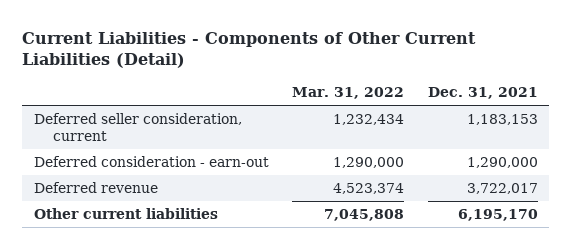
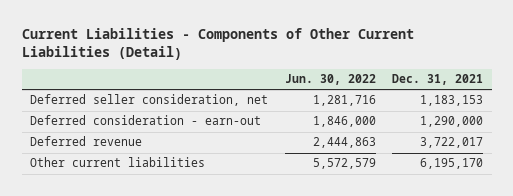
[292,87,405,100] Mar. 31, 2022 -> none
none -> [284,74,376,86] Jun. 30, 2022
[33,113,242,142] Deferred seller consideration, current -> [29,94,268,107] Deferred seller consideration, net

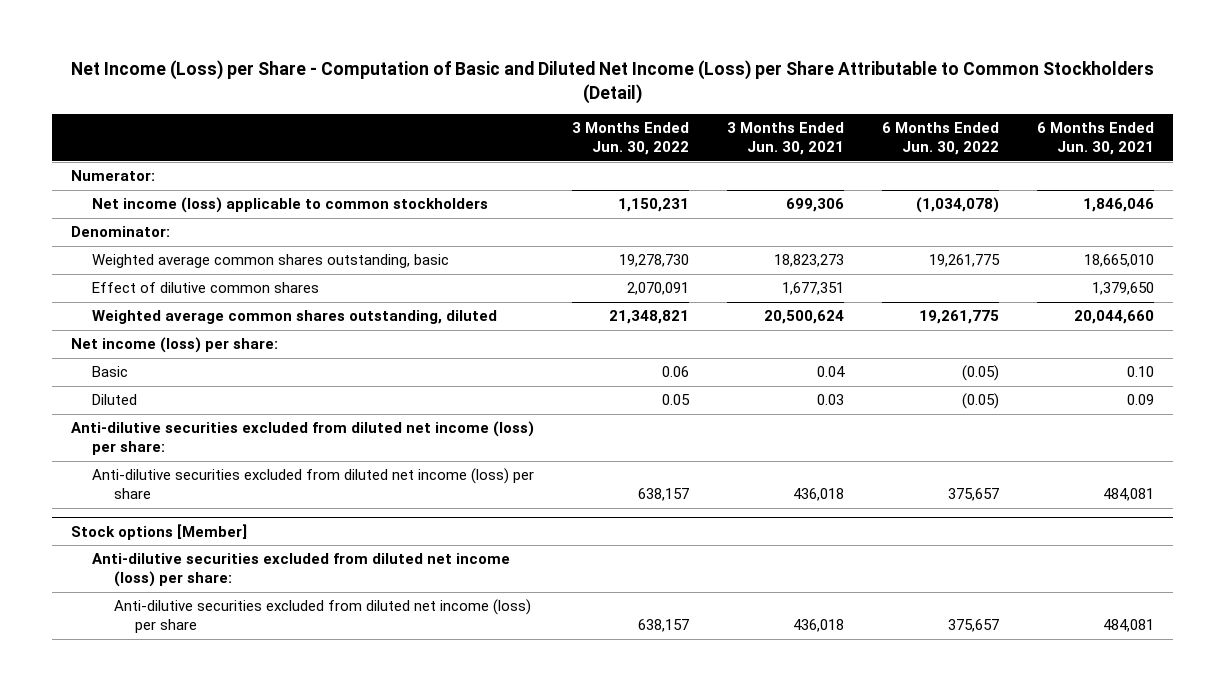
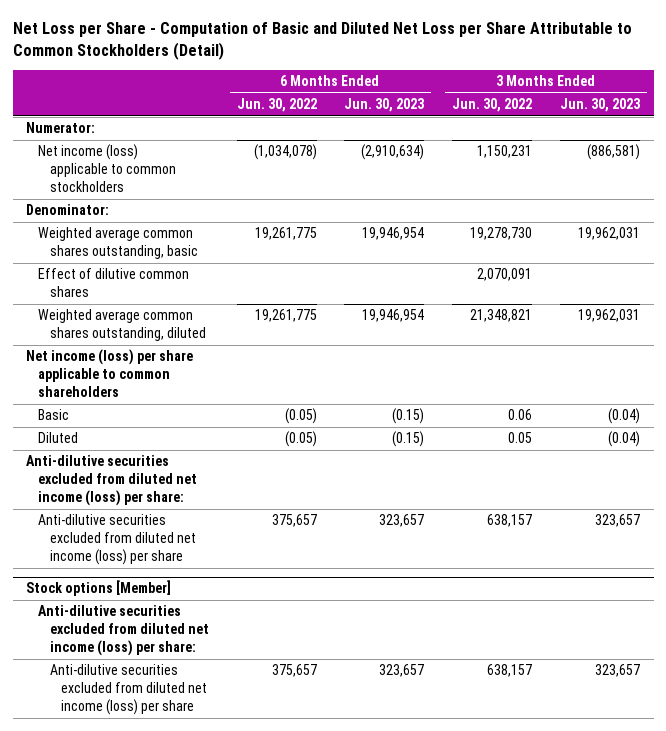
[70,60,1154,104] Net Income (Loss) per Share - Computation of Basic and Diluted Net Income (Loss) per Share Attributable to Common Stockholders (Detail) -> [12,22,632,60] Net Loss per Share - Computation of Basic and Diluted Net Loss per Share Attributable to Common Stockholders (Detail)
[727,122,845,155] 3 Months Ended Jun. 30, 2021 -> none
[1037,122,1155,155] 6 Months Ended Jun. 30, 2021 -> none
none -> [344,98,425,113] Jun. 30, 2023
none -> [559,98,640,113] Jun. 30, 2023
[70,337,278,354] Net income (loss) per share: -> [26,349,194,398] Net income (loss) per share applicable to common shareholders

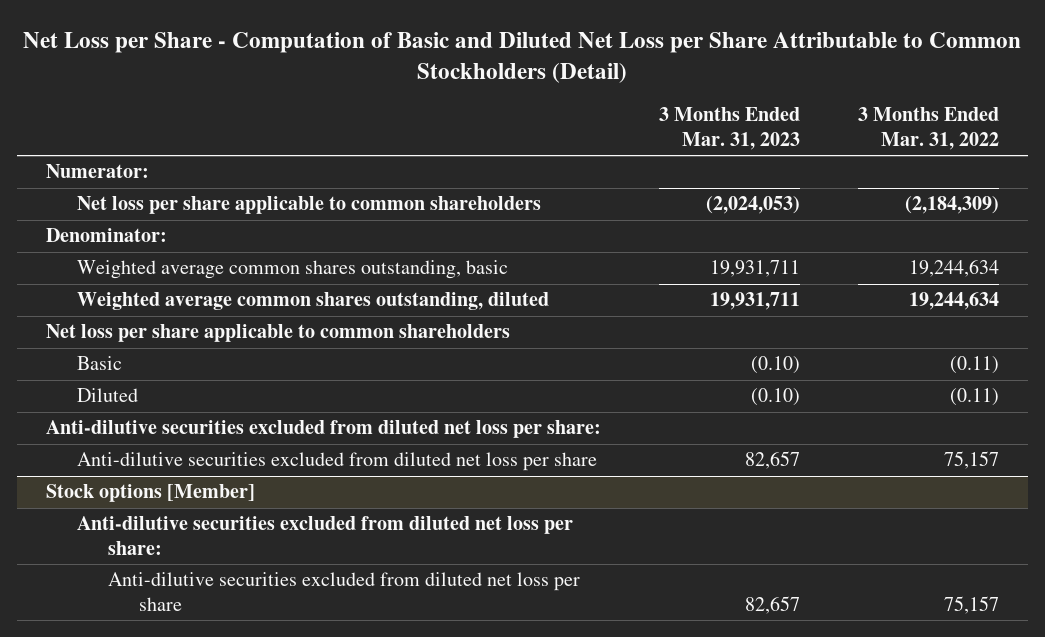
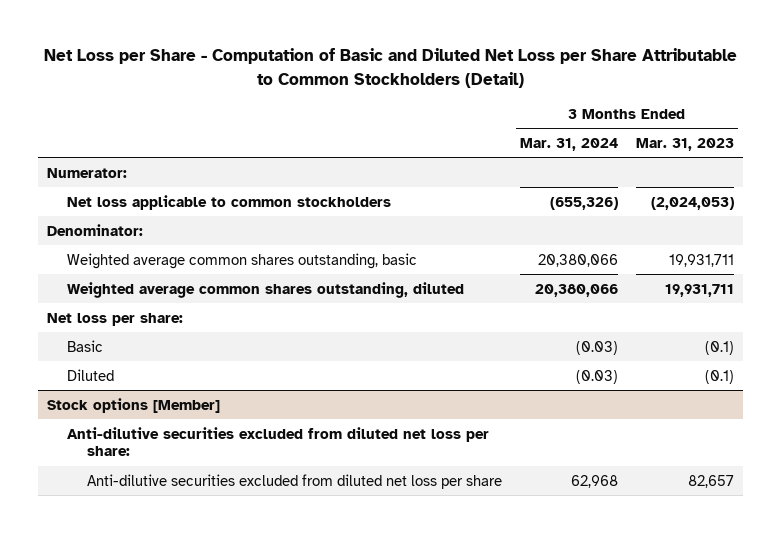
[857,107,999,151] 3 Months Ended Mar. 31, 2022 -> none
none -> [519,137,618,151] Mar. 31, 2024
[77,196,542,215] Net loss per share applicable to common shareholders -> [67,194,392,210] Net loss applicable to common stockholders
[46,420,602,439] Anti-dilutive securities excluded from diluted net loss per share: -> none
[77,452,598,472] Anti-dilutive securities excluded from diluted net loss per share -> none
[46,324,511,343] Net loss per share applicable to common shareholders -> [47,312,184,326] Net loss per share:
[750,356,800,375] (0.10) -> [704,340,734,355] (0.1)
[750,388,800,407] (0.10) -> [704,369,734,384] (0.1)

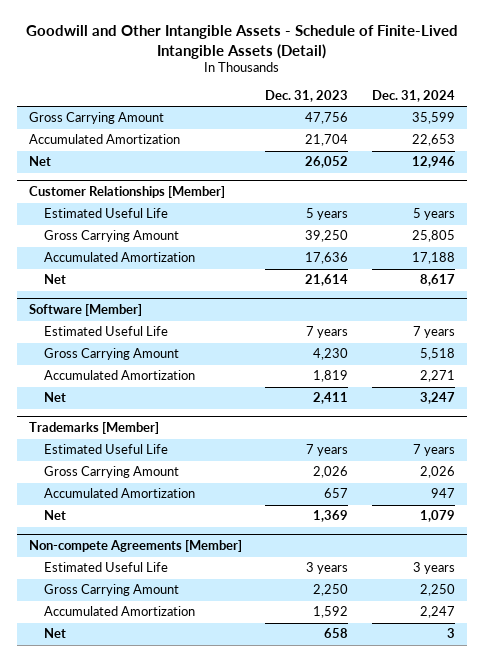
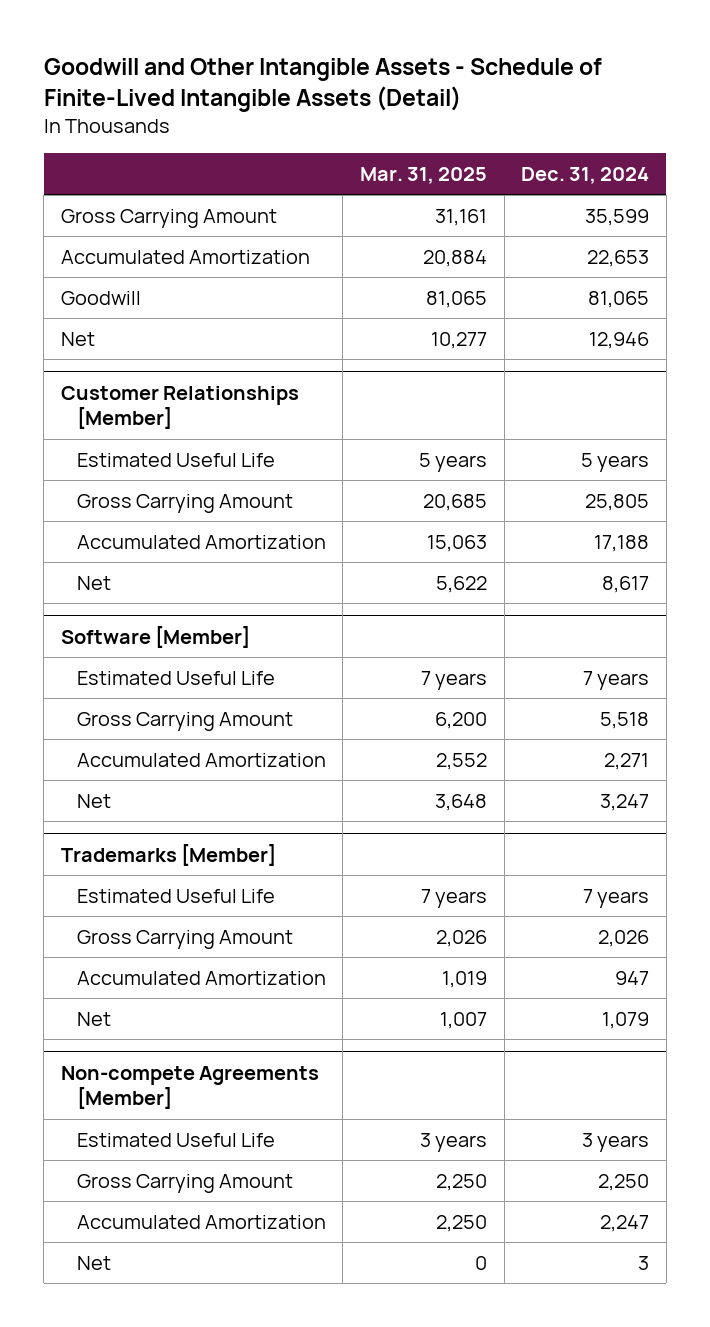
[265,90,349,103] Dec. 31, 2023 -> none
none -> [359,166,487,184] Mar. 31, 2025
none -> [60,290,141,305] Goodwill

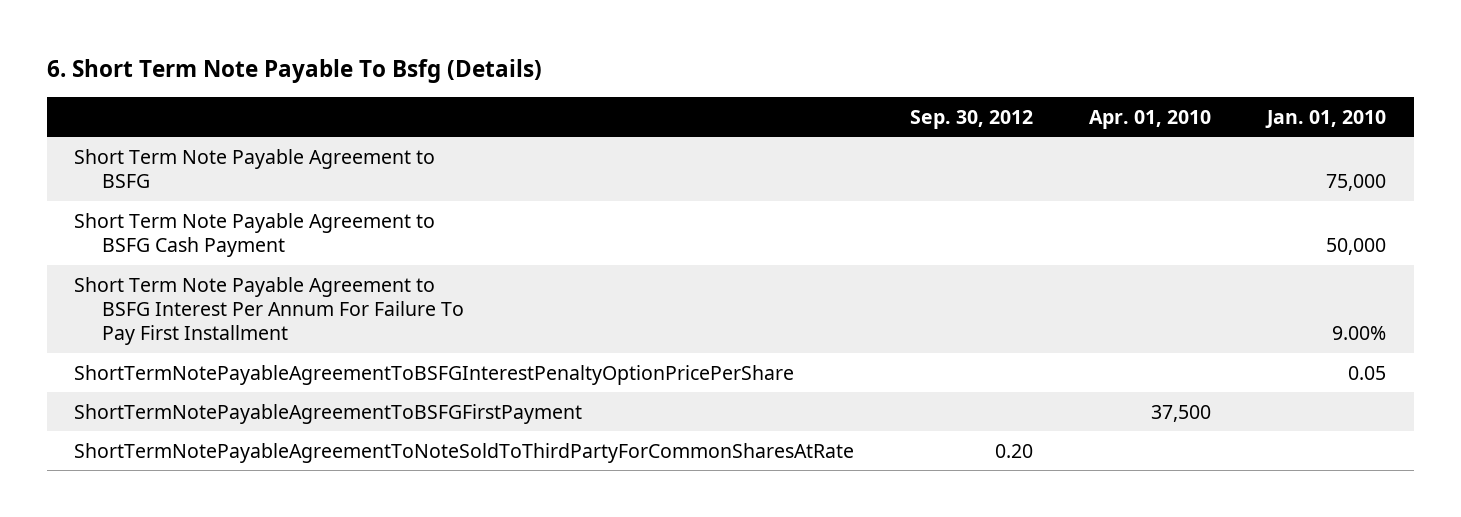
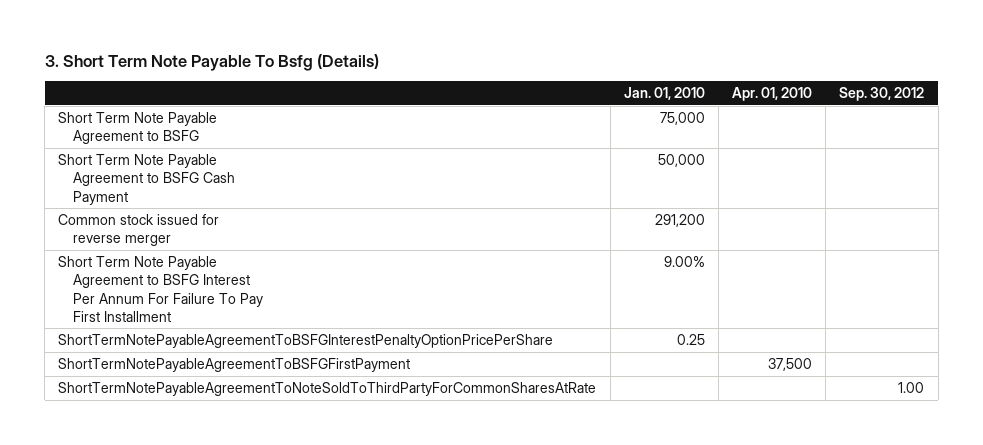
[46,59,542,84] 6. Short Term Note Payable To Bsfg (Details) -> [44,53,379,71] 3. Short Term Note Payable To Bsfg (Details)
none -> [58,213,220,247] Common stock issued for reverse merger
[1348,365,1387,380] 0.05 -> [676,333,705,345] 0.25
[995,443,1034,458] 0.20 -> [898,381,925,393] 1.00

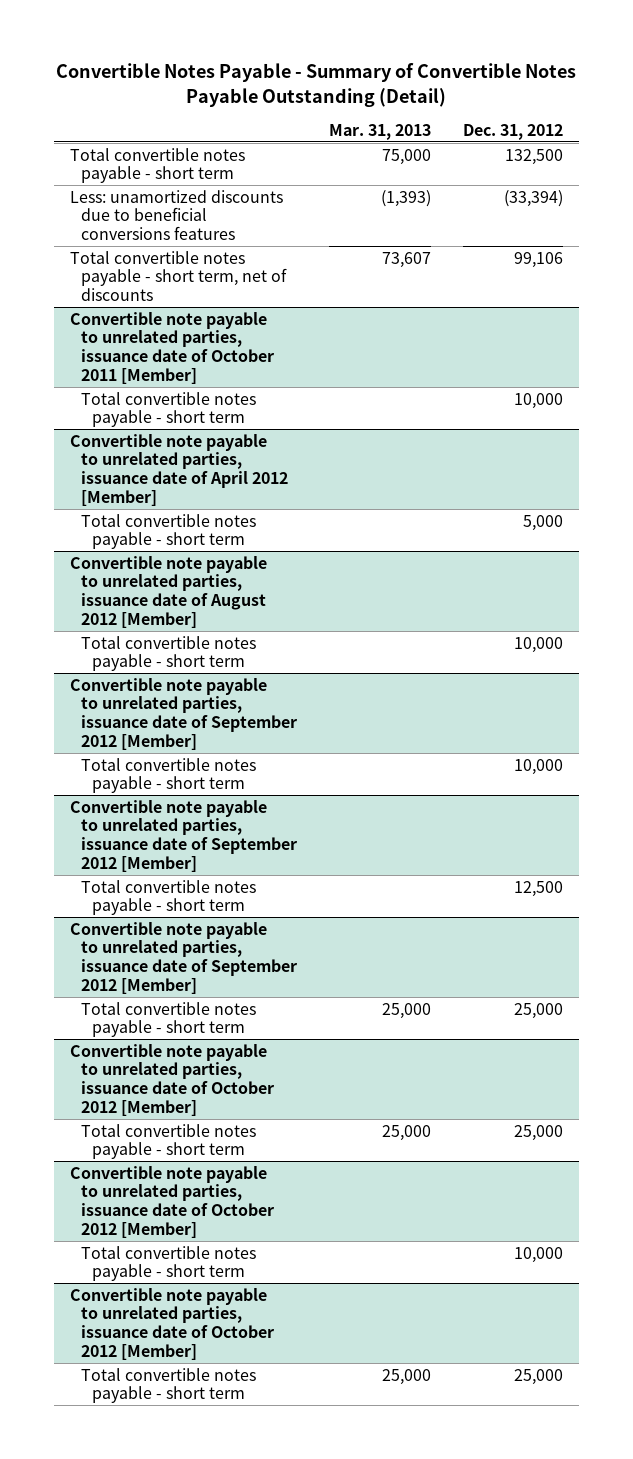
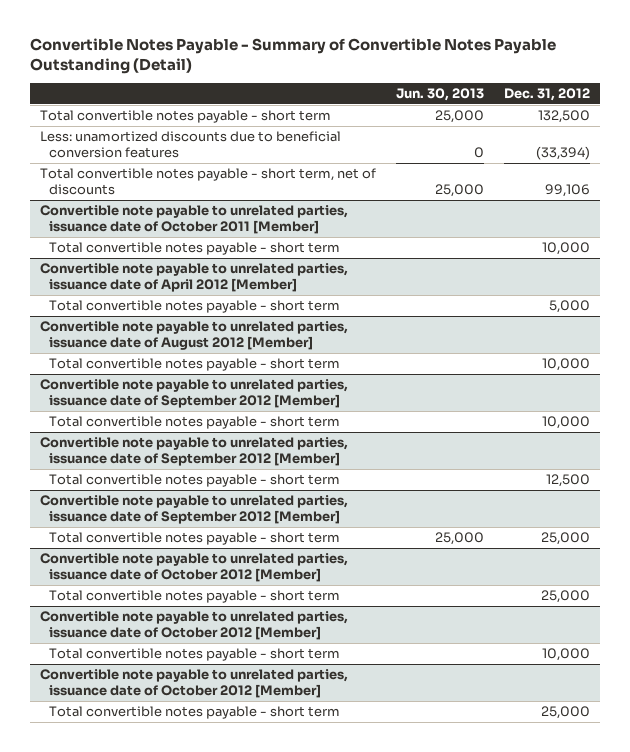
[329,123,432,140] Mar. 31, 2013 -> none
none -> [396,88,485,102] Jun. 30, 2013
[69,189,283,240] Less: unamortized discounts due to beneficial conversions features -> [40,131,342,159] Less: unamortized discounts due to beneficial conversion features

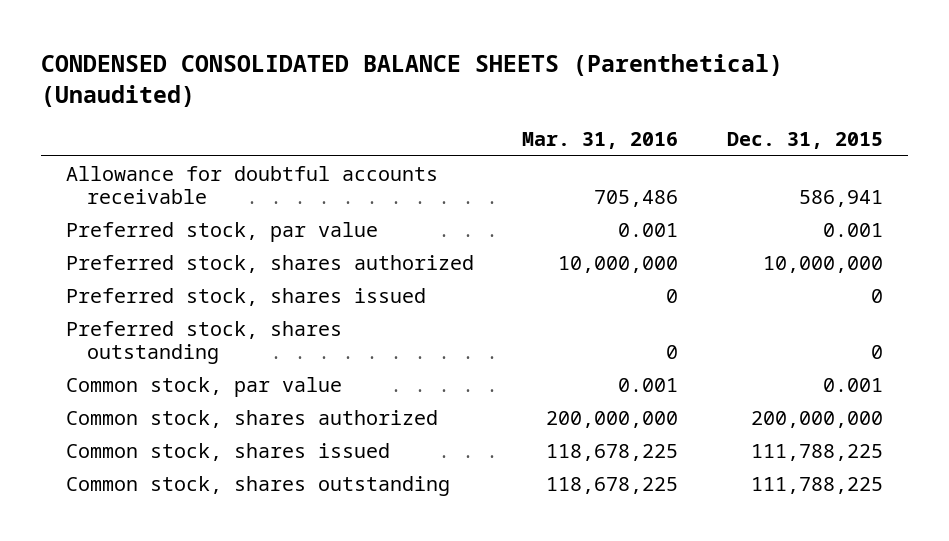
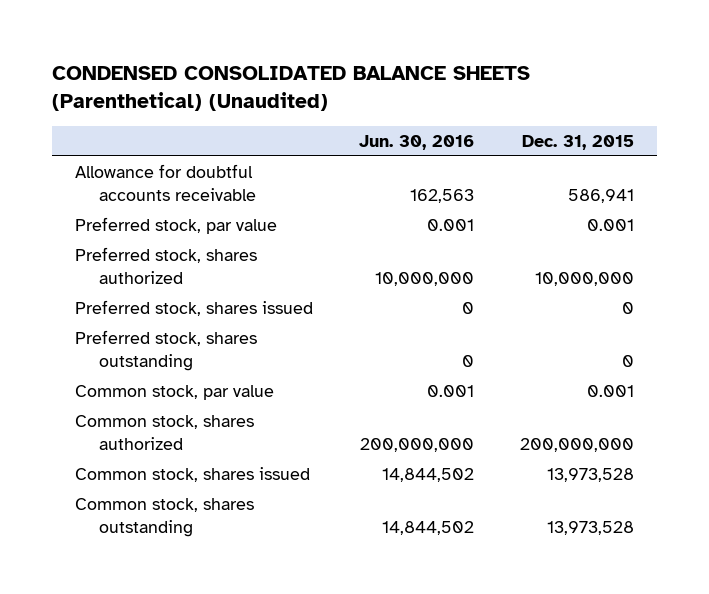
[522,132,679,150] Mar. 31, 2016 -> none
none -> [358,135,474,151] Jun. 30, 2016
[751,443,884,461] 111,788,225 -> [546,467,634,482] 13,973,528
[751,476,884,494] 111,788,225 -> [546,521,634,536] 13,973,528

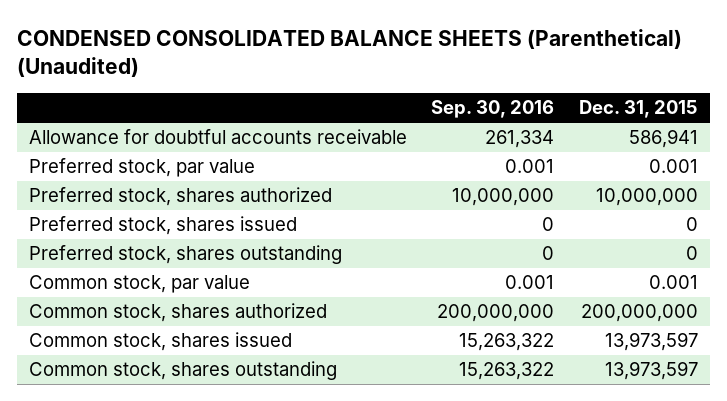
[358,135,474,151] Jun. 30, 2016 -> none
none -> [431,100,555,119] Sep. 30, 2016
[546,467,634,482] 13,973,528 -> [604,332,698,352] 13,973,597
[546,521,634,536] 13,973,528 -> [604,361,698,381] 13,973,597

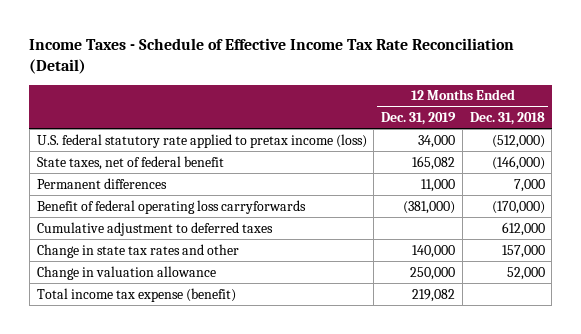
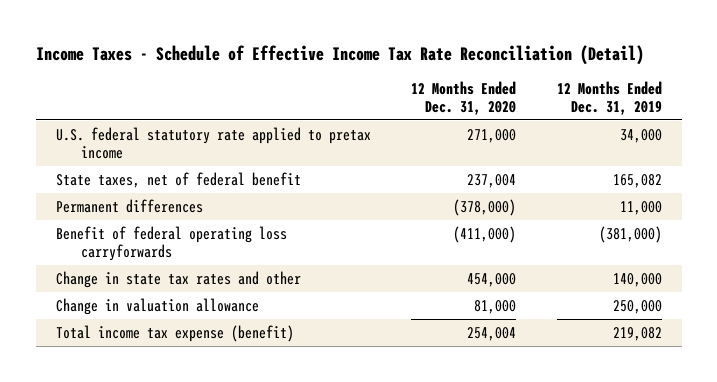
[469,112,545,126] Dec. 31, 2018 -> none
none -> [411,81,517,115] 12 Months Ended Dec. 31, 2020
[36,133,367,148] U.S. federal statutory rate applied to pretax income (loss) -> [55,126,371,159] U.S. federal statutory rate applied to pretax income
[36,221,273,236] Cumulative adjustment to deferred taxes -> none

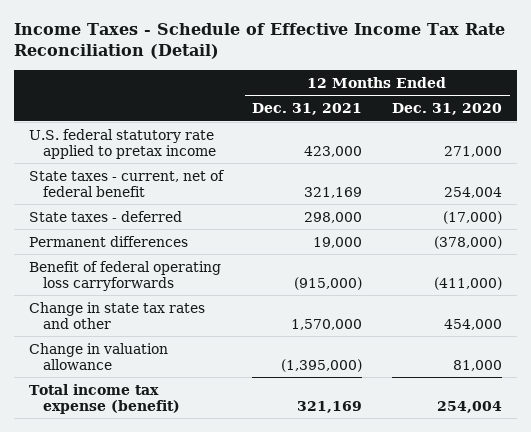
[556,81,662,115] 12 Months Ended Dec. 31, 2019 -> none
none -> [252,103,363,116] Dec. 31, 2021
[55,171,301,188] State taxes, net of federal benefit -> [28,169,225,197] State taxes - current, net of federal benefit
[467,173,517,188] 237,004 -> [444,186,503,198] 254,004
none -> [28,210,182,222] State taxes - deferred

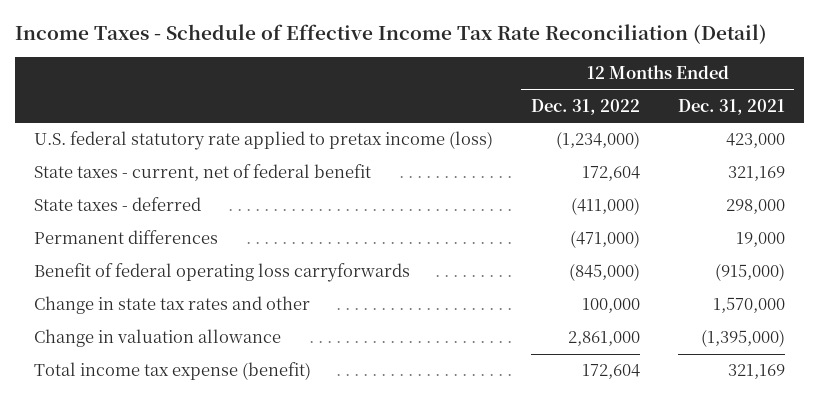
[392,103,503,116] Dec. 31, 2020 -> none
none -> [530,98,640,115] Dec. 31, 2022
[28,128,216,159] U.S. federal statutory rate applied to pretax income -> [33,131,493,151] U.S. federal statutory rate applied to pretax income (loss)

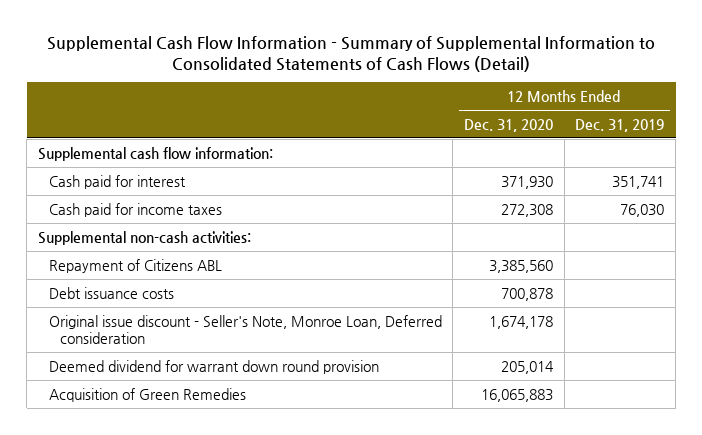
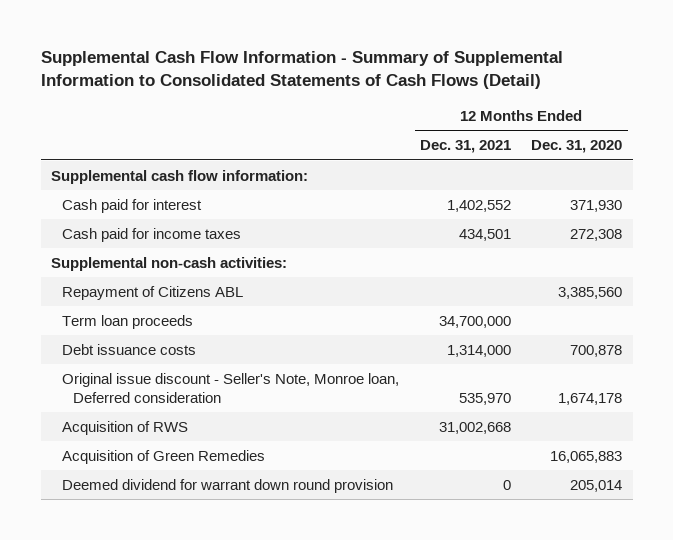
[575,118,665,132] Dec. 31, 2019 -> none
none -> [419,140,511,154] Dec. 31, 2021
none -> [62,314,194,329] Term loan proceeds
[48,314,442,344] Original issue discount - Seller's Note, Monroe Loan, Deferred consideration -> [62,372,400,403] Original issue discount - Seller's Note, Monroe loan, Deferred consideration
none -> [62,420,189,435] Acquisition of RWS
[48,359,379,374] Deemed dividend for warrant down round provision -> [62,478,394,493] Deemed dividend for warrant down round provision

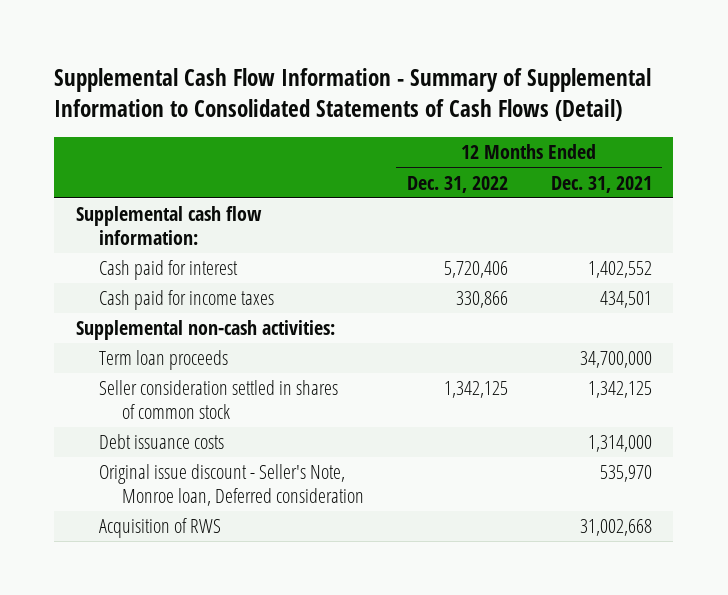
[531,140,623,154] Dec. 31, 2020 -> none
none -> [406,175,508,193] Dec. 31, 2022
[62,285,244,300] Repayment of Citizens ABL -> none
none -> [98,380,338,419] Seller consideration settled in shares of common stock
[62,449,266,464] Acquisition of Green Remedies -> none
[62,478,394,493] Deemed dividend for warrant down round provision -> none

